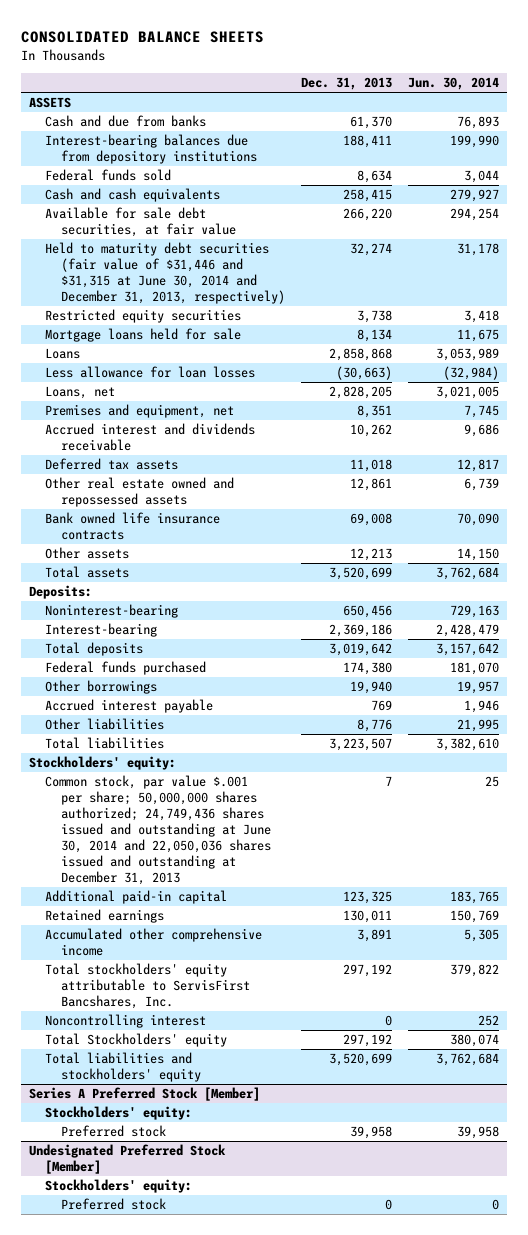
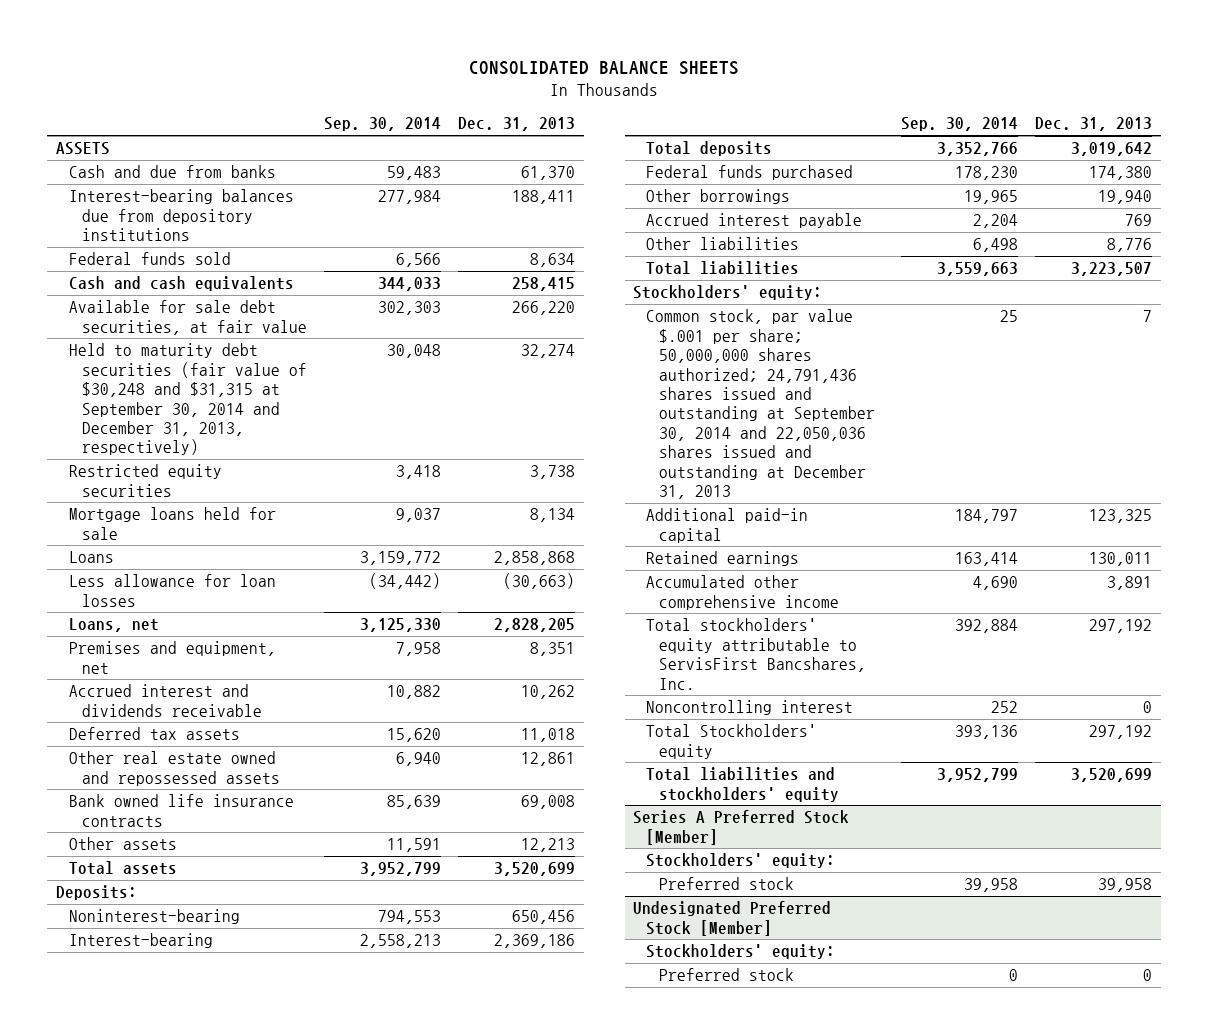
[408,77,500,91] Jun. 30, 2014 -> none
none -> [323,117,441,132] Sep. 30, 2014
[45,242,286,305] Held to maturity debt securities (fair value of $31,446 and $31,315 at June 30, 2014 and December 31, 2013, respectively) -> [68,343,307,456] Held to maturity debt securities (fair value of $30,248 and $31,315 at September 30, 2014 and December 31, 2013, respectively)
[45,775,272,885] Common stock, par value $.001 per share; 50,000,000 shares authorized; 24,749,436 shares issued and outstanding at June 30, 2014 and 22,050,036 shares issued and outstanding at December 31, 2013 -> [646,309,875,500] Common stock, par value $.001 per share; 50,000,000 shares authorized; 24,791,436 shares issued and outstanding at September 30, 2014 and 22,050,036 shares issued and outstanding at December 31, 2013

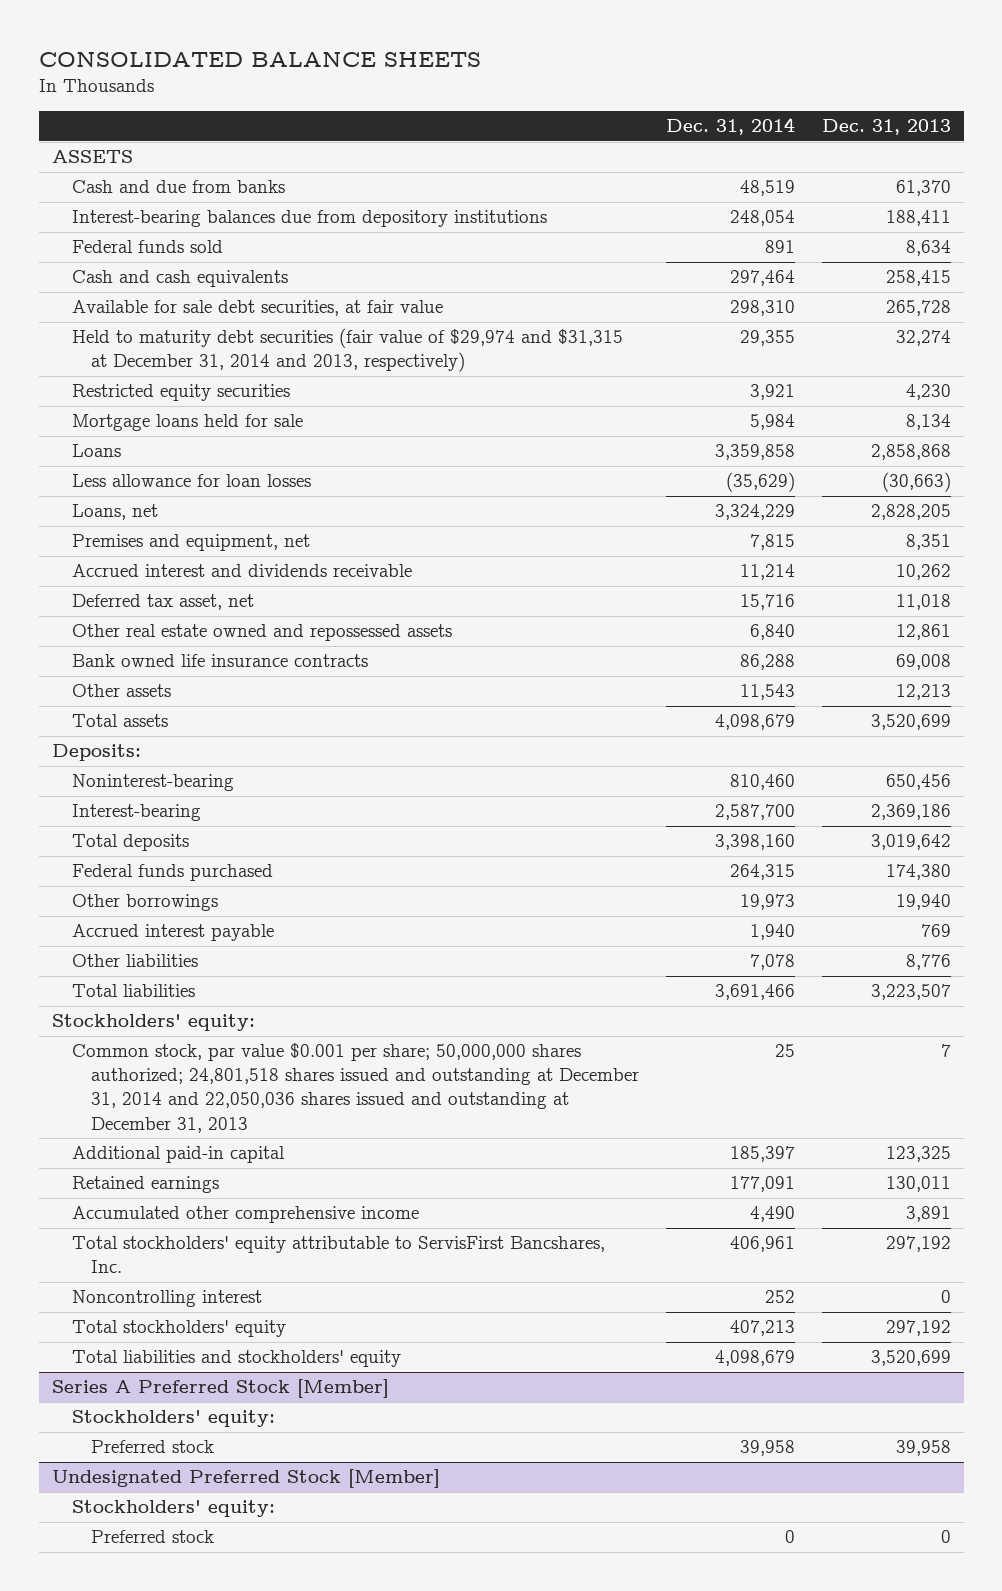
[323,117,441,132] Sep. 30, 2014 -> none
none -> [665,117,795,136] Dec. 31, 2014
[512,301,576,316] 266,220 -> [885,300,951,317] 265,728
[68,343,307,456] Held to maturity debt securities (fair value of $30,248 and $31,315 at September 30, 2014 and December 31, 2013, respectively) -> [71,328,623,373] Held to maturity debt securities (fair value of $29,974 and $31,315 at December 31, 2014 and 2013, respectively)
[530,465,576,480] 3,738 -> [905,384,951,401] 4,230
[68,727,240,741] Deferred tax assets -> [71,594,254,611] Deferred tax asset, net
[646,309,875,500] Common stock, par value $.001 per share; 50,000,000 shares authorized; 24,791,436 shares issued and outstanding at September 30, 2014 and 22,050,036 shares issued and outstanding at December 31, 2013 -> [71,1043,640,1133] Common stock, par value $0.001 per share; 50,000,000 shares authorized; 24,801,518 shares issued and outstanding at December 31, 2014 and 22,050,036 shares issued and outstanding at December 31, 2013
[646,724,818,759] Total Stockholders' equity -> [71,1320,286,1338] Total stockholders' equity

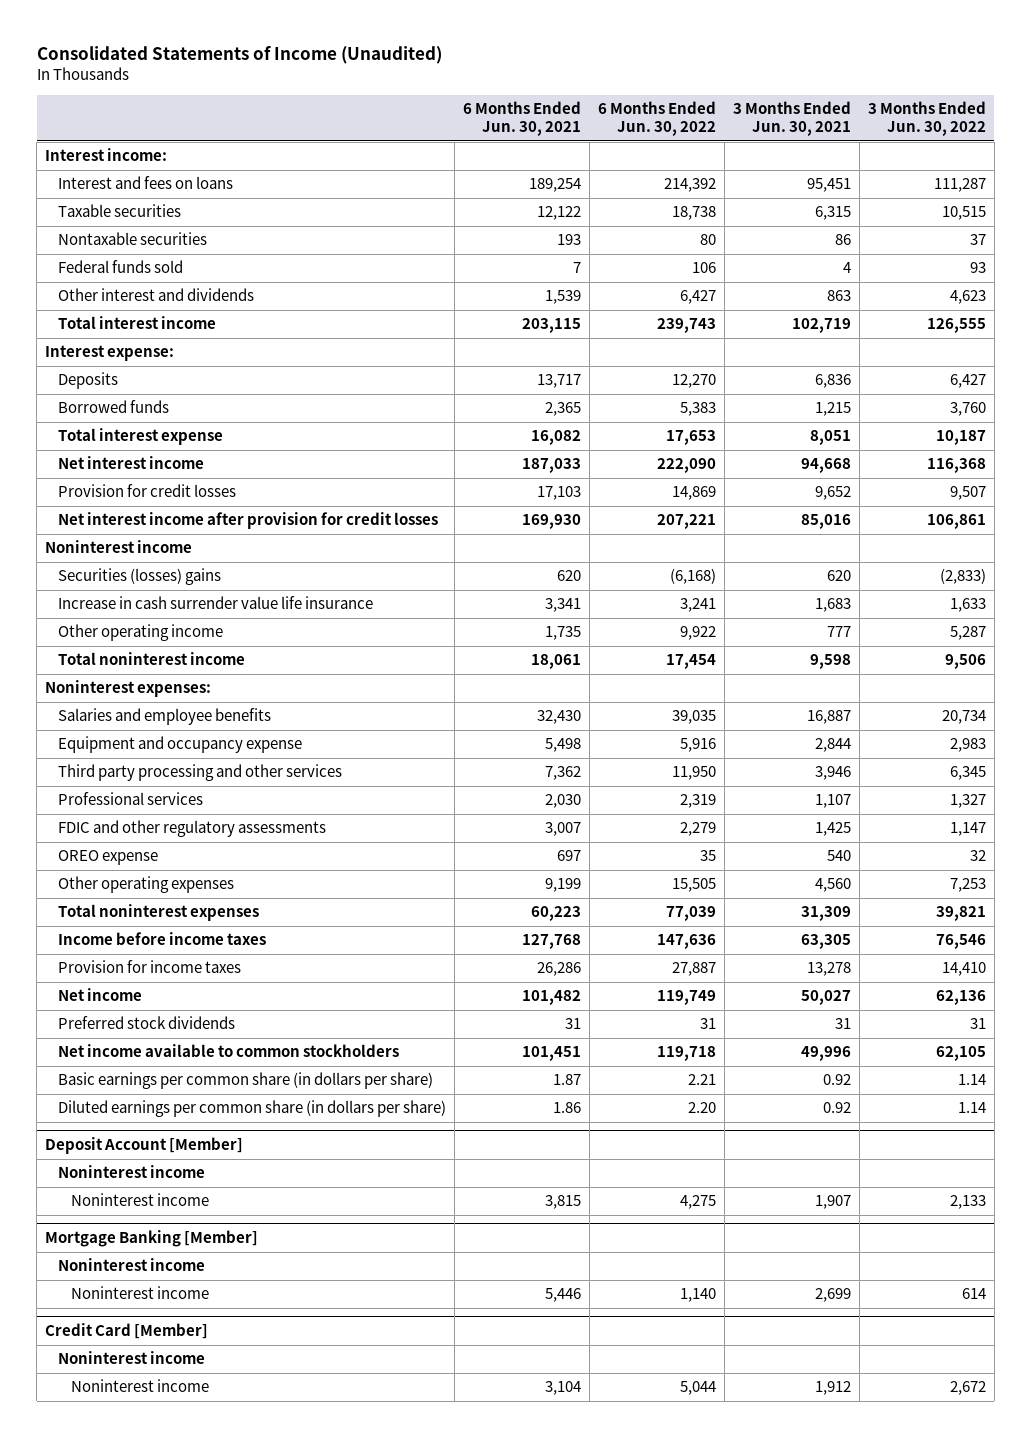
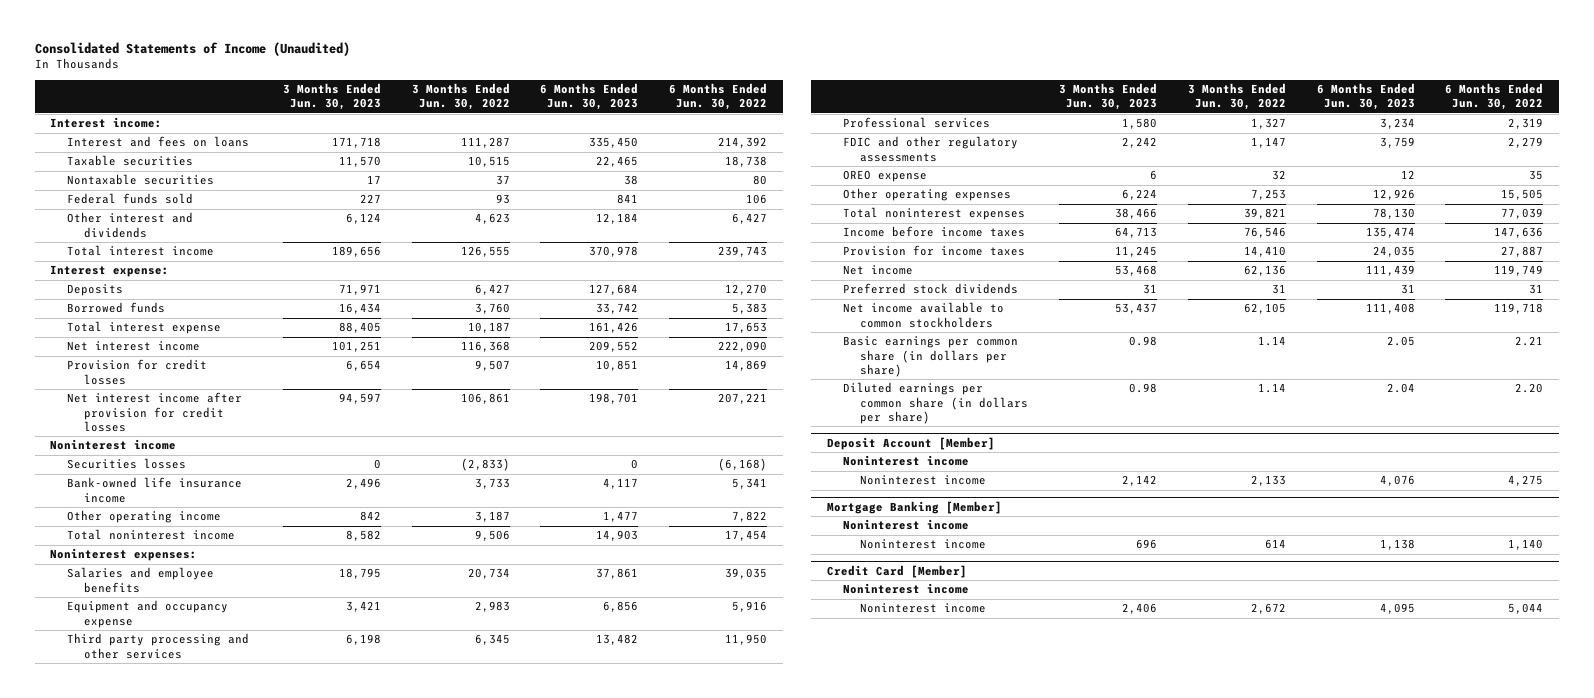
[462,101,581,137] 6 Months Ended Jun. 30, 2021 -> none
[732,101,851,137] 3 Months Ended Jun. 30, 2021 -> none
none -> [282,83,381,111] 3 Months Ended Jun. 30, 2023
none -> [540,83,639,111] 6 Months Ended Jun. 30, 2023
[57,568,221,586] Securities (losses) gains -> [67,458,187,470] Securities losses
[57,596,373,610] Increase in cash surrender value life insurance -> [67,477,243,503] Bank-owned life insurance income
[679,598,716,613] 3,241 -> [732,478,768,490] 5,341
[949,598,986,613] 1,633 -> [474,478,510,490] 3,733
[679,626,716,641] 9,922 -> [732,511,768,523] 7,822
[949,626,986,641] 5,287 -> [474,511,510,523] 3,187

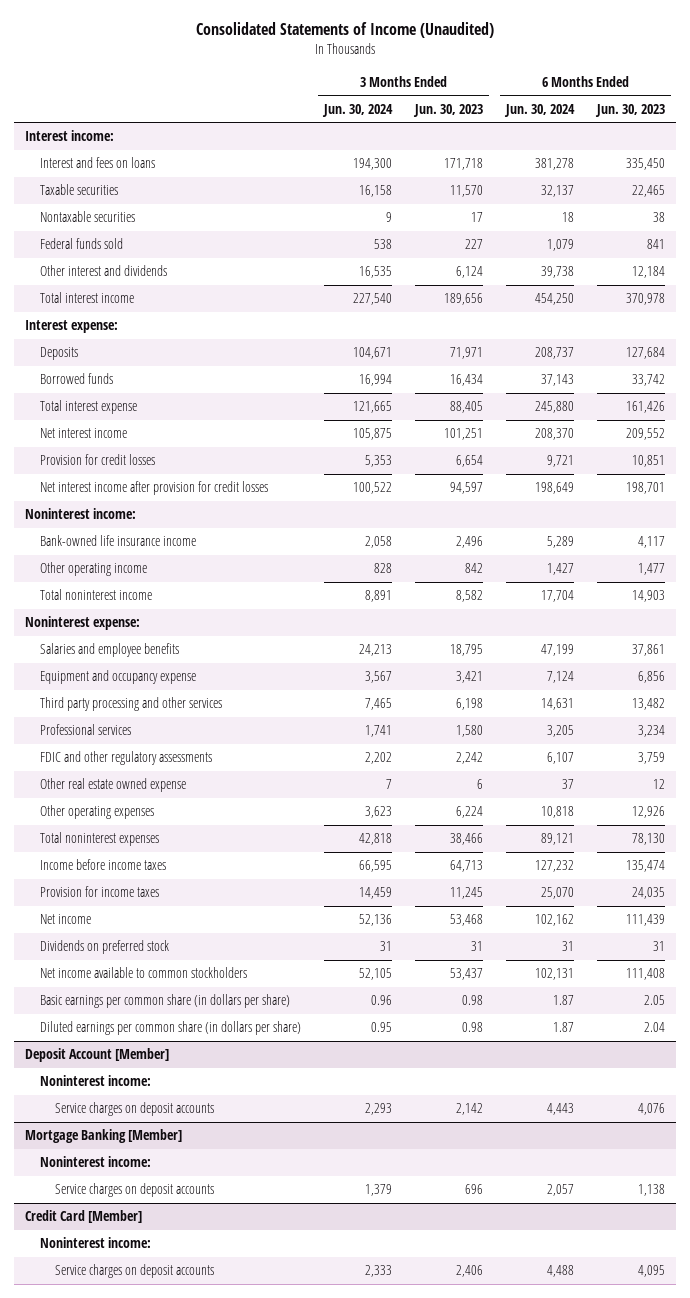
[411,83,510,111] 3 Months Ended Jun. 30, 2022 -> none
[669,83,768,111] 6 Months Ended Jun. 30, 2022 -> none
none -> [322,103,394,117] Jun. 30, 2024
none -> [504,103,576,117] Jun. 30, 2024
[67,458,187,470] Securities losses -> none
[50,439,177,451] Noninterest income -> [24,508,136,520] Noninterest income:
[50,548,198,562] Noninterest expenses: -> [24,616,140,631] Noninterest expense:
[843,170,928,183] OREO expense -> [40,778,187,793] Other real estate owned expense
[843,283,1019,295] Preferred stock dividends -> [40,940,170,955] Dividends on preferred stock
[843,455,970,467] Noninterest income -> [40,1075,152,1087] Noninterest income:
[860,475,987,486] Noninterest income -> [55,1102,215,1117] Service charges on deposit accounts
[843,519,970,531] Noninterest income -> [40,1156,152,1168] Noninterest income:
[860,539,987,550] Noninterest income -> [55,1183,215,1198] Service charges on deposit accounts
[843,583,970,595] Noninterest income -> [40,1237,152,1249] Noninterest income:
[860,603,987,614] Noninterest income -> [55,1264,215,1279] Service charges on deposit accounts

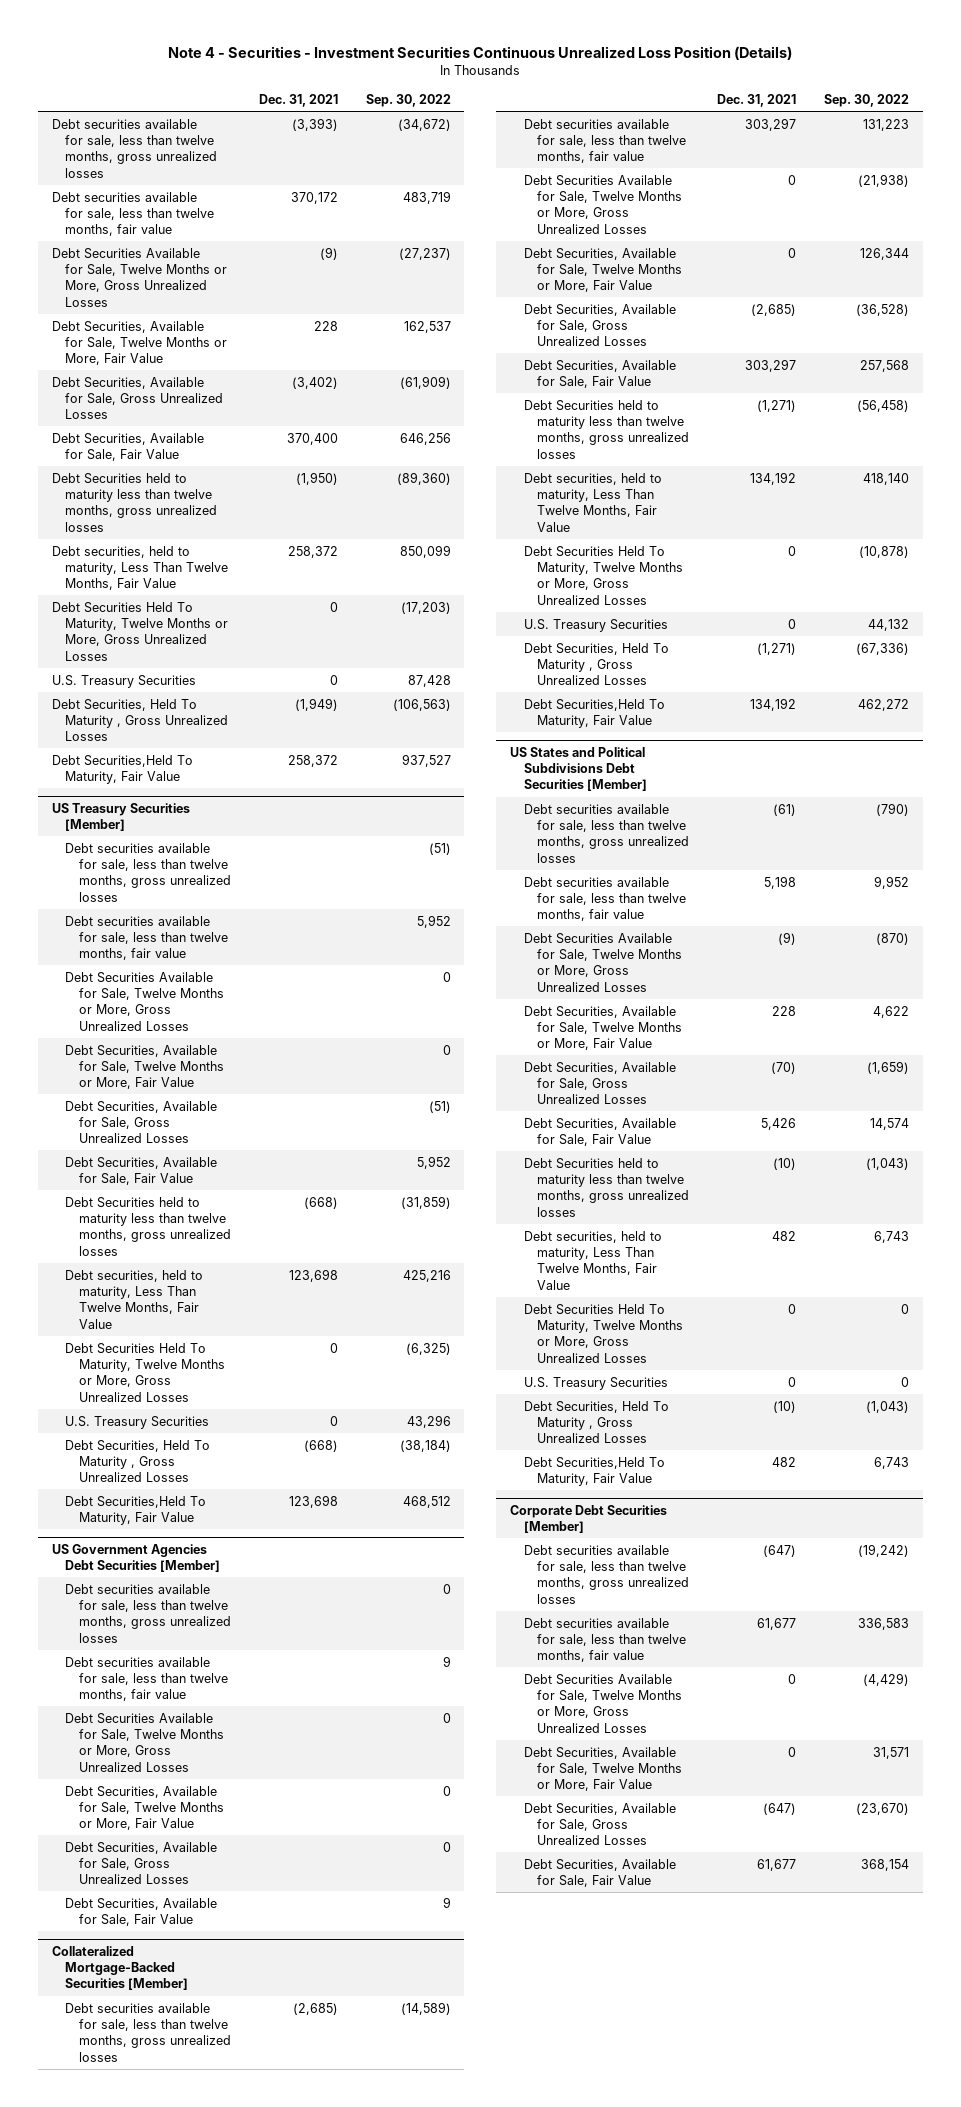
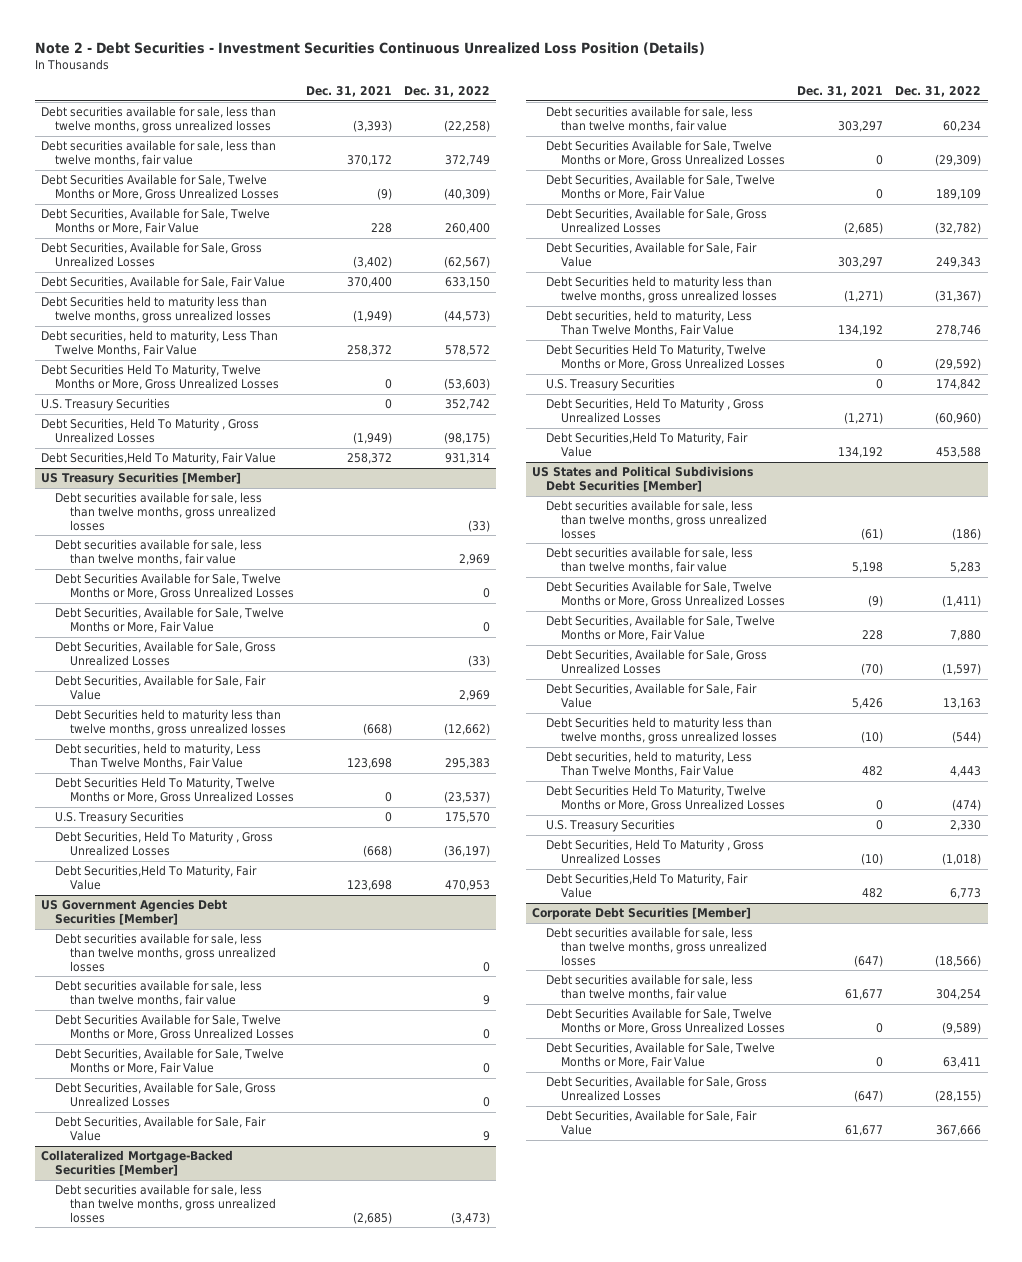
[168,45,793,60] Note 4 - Securities - Investment Securities Continuous Unrealized Loss Position (Details) -> [34,41,705,55] Note 2 - Debt Securities - Investment Securities Continuous Unrealized Loss Position (Details)
[365,94,451,108] Sep. 30, 2022 -> none
none -> [404,85,491,97] Dec. 31, 2022
[295,471,338,485] (1,950) -> [352,309,392,322] (1,949)

